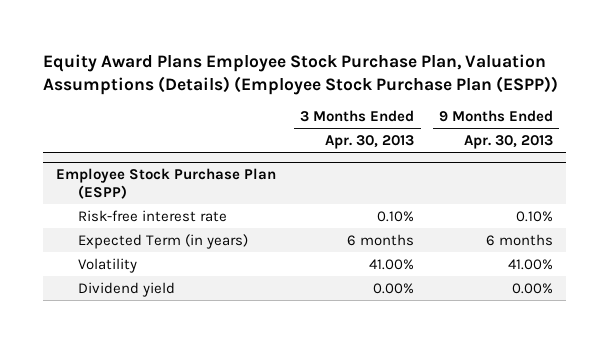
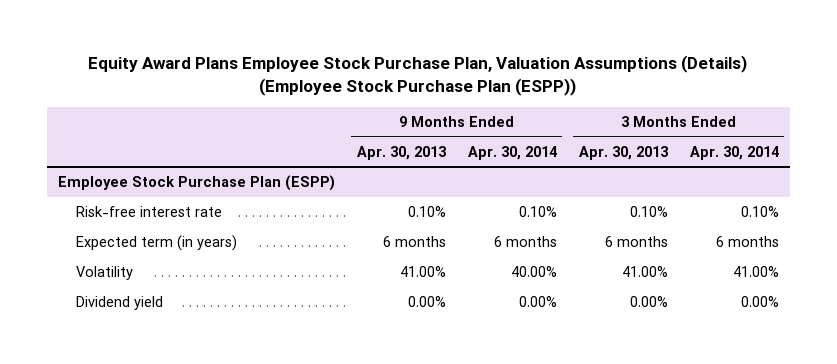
none -> [467,145,557,160] Apr. 30, 2014
none -> [689,145,779,160] Apr. 30, 2014
[78,233,249,249] Expected Term (in years) -> [76,235,238,252] Expected term (in years)

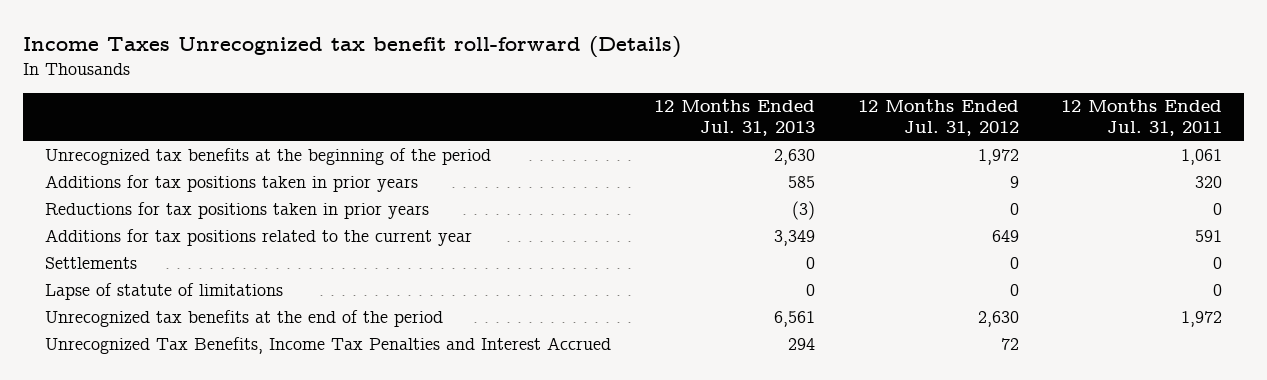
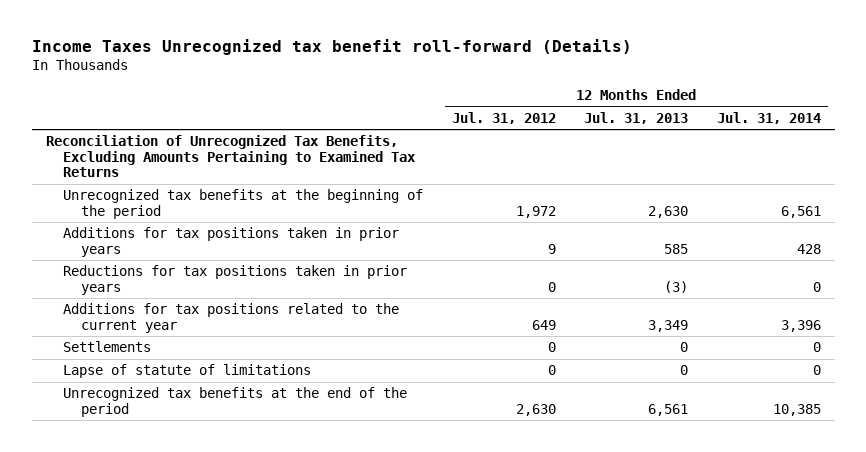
[1061,99,1223,137] 12 Months Ended Jul. 31, 2011 -> none
none -> [716,111,821,124] Jul. 31, 2014
none -> [45,135,417,178] Reconciliation of Unrecognized Tax Benefits, Excluding Amounts Pertaining to Examined Tax Returns
[44,336,611,354] Unrecognized Tax Benefits, Income Tax Penalties and Interest Accrued -> none

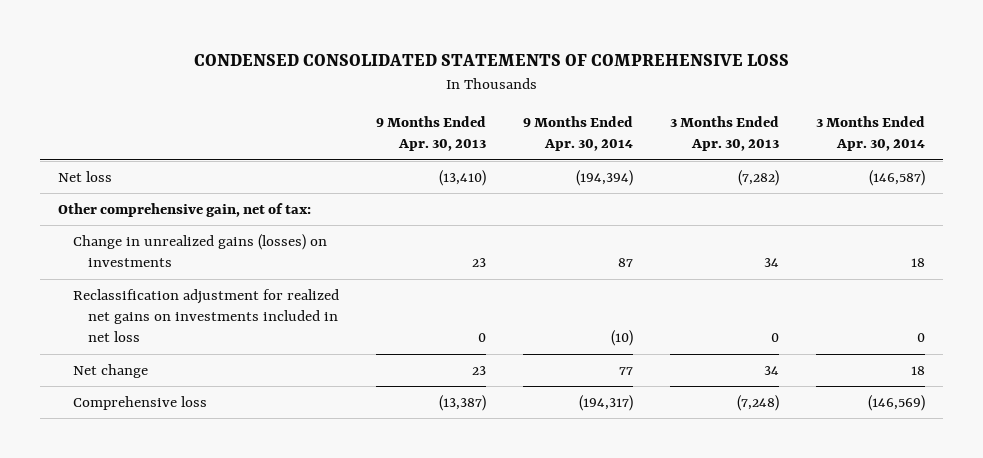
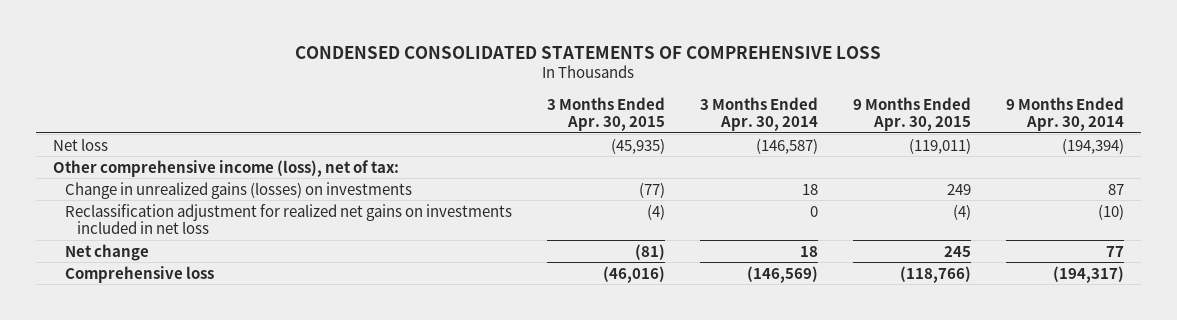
[376,116,487,152] 9 Months Ended Apr. 30, 2013 -> none
[669,116,779,152] 3 Months Ended Apr. 30, 2013 -> none
none -> [546,96,665,132] 3 Months Ended Apr. 30, 2015
none -> [852,96,971,132] 9 Months Ended Apr. 30, 2015
[58,203,312,218] Other comprehensive gain, net of tax: -> [53,159,400,177] Other comprehensive income (loss), net of tax:

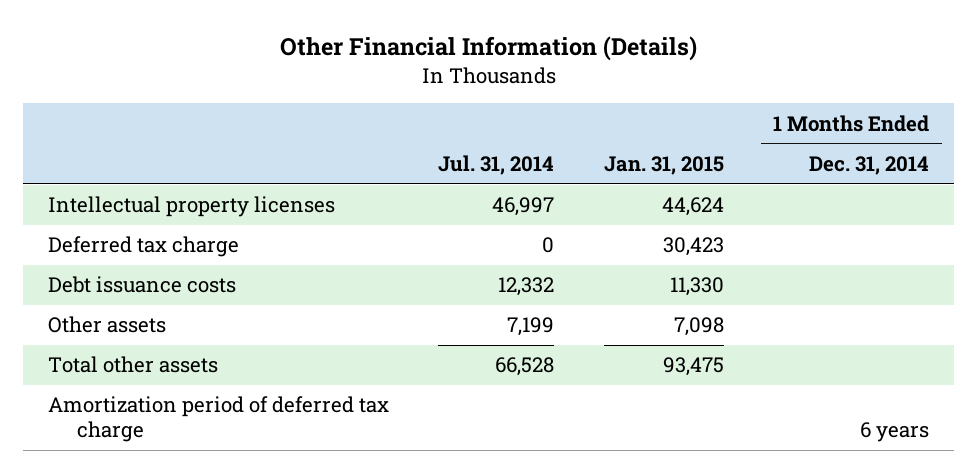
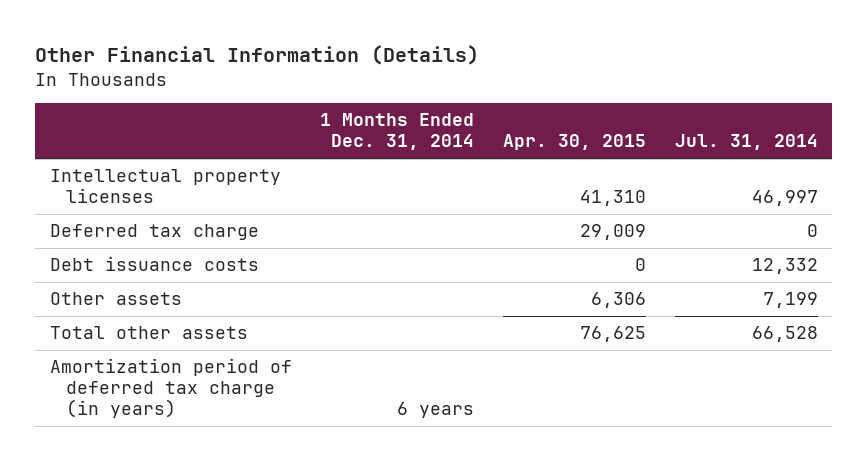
[603,156,724,176] Jan. 31, 2015 -> none
none -> [502,134,646,151] Apr. 30, 2015
[48,396,390,443] Amortization period of deferred tax charge -> [49,358,292,419] Amortization period of deferred tax charge (in years)

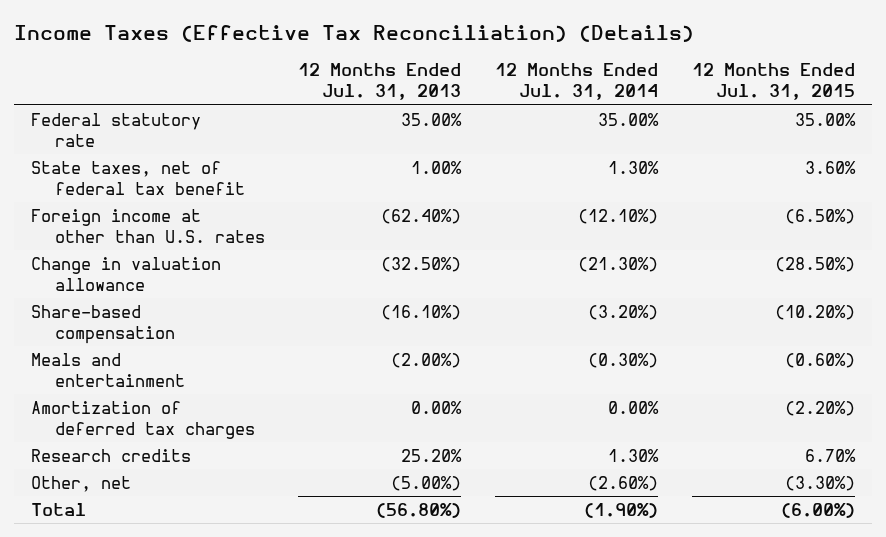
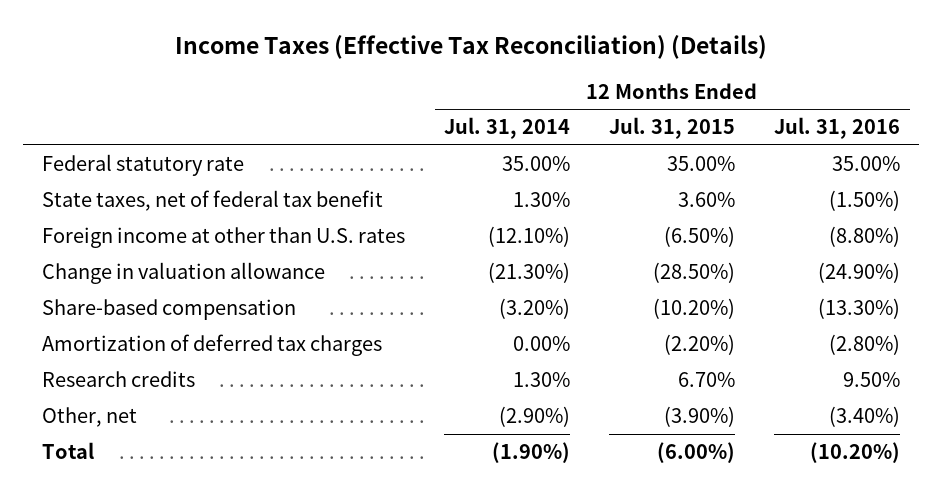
[298,62,462,101] 12 Months Ended Jul. 31, 2013 -> none
none -> [773,117,900,140] Jul. 31, 2016
[30,352,185,388] Meals and entertainment -> none
[588,475,659,491] (2.60%) -> [499,406,571,428] (2.90%)
[784,475,855,491] (3.30%) -> [664,406,736,428] (3.90%)

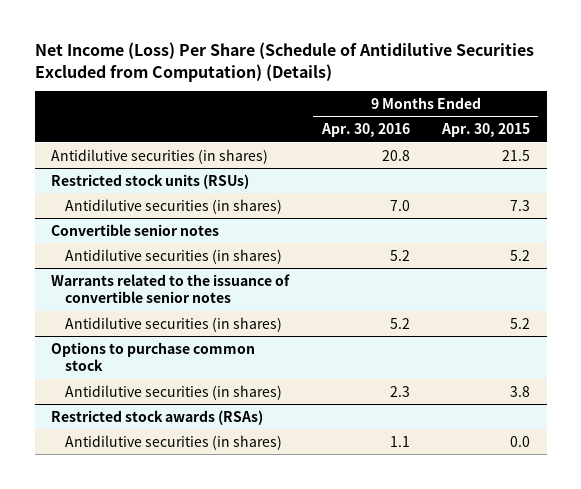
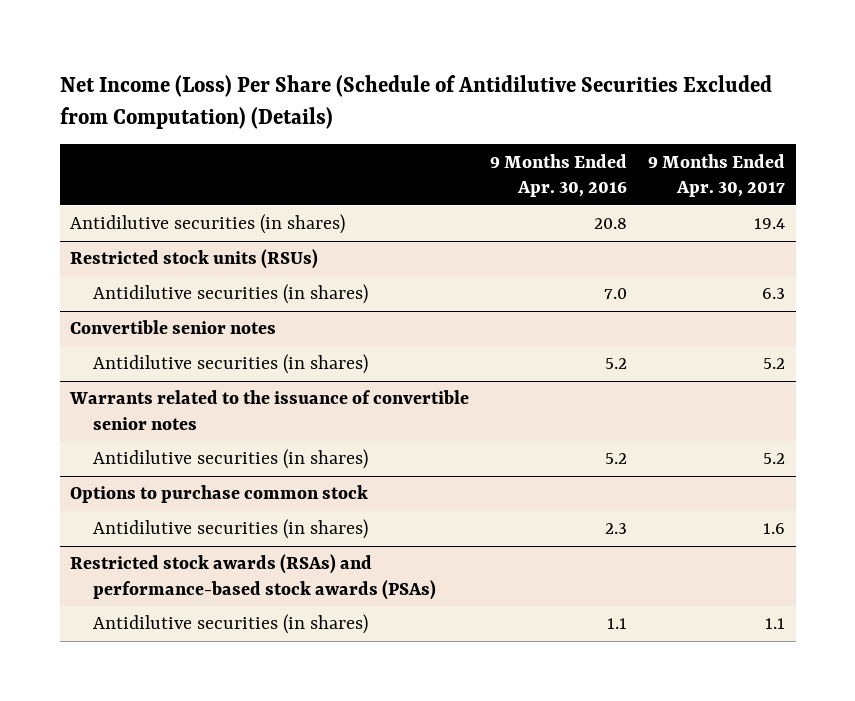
[441,123,531,138] Apr. 30, 2015 -> none
none -> [648,153,786,198] 9 Months Ended Apr. 30, 2017
[51,409,264,425] Restricted stock awards (RSAs) -> [70,554,437,600] Restricted stock awards (RSAs) and performance-based stock awards (PSAs)

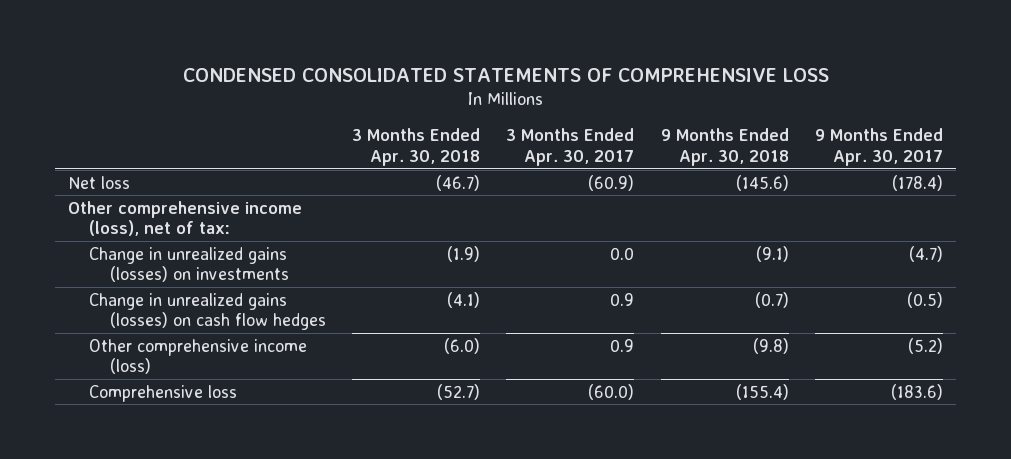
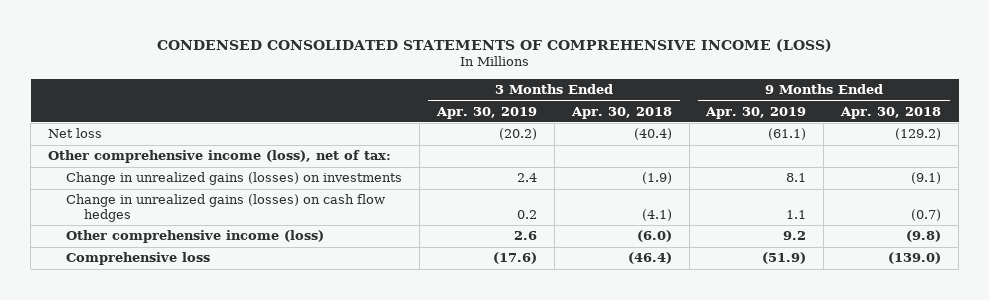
[182,67,829,82] CONDENSED CONSOLIDATED STATEMENTS OF COMPREHENSIVE LOSS -> [156,38,832,52] CONDENSED CONSOLIDATED STATEMENTS OF COMPREHENSIVE INCOME (LOSS)
[506,128,635,166] 3 Months Ended Apr. 30, 2017 -> none
[815,128,944,166] 9 Months Ended Apr. 30, 2017 -> none
none -> [435,106,537,119] Apr. 30, 2019
none -> [705,106,807,119] Apr. 30, 2019
[436,174,481,191] (46.7) -> [633,128,672,141] (40.4)
[735,174,789,191] (145.6) -> [895,128,942,141] (129.2)
[437,383,481,400] (52.7) -> [627,252,672,265] (46.4)
[735,383,789,400] (155.4) -> [888,252,942,265] (139.0)

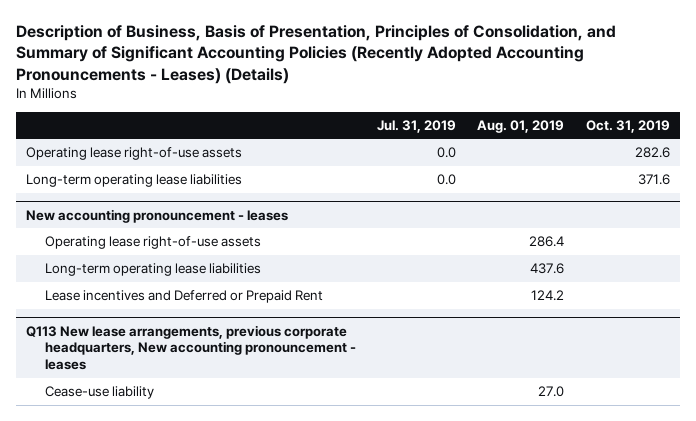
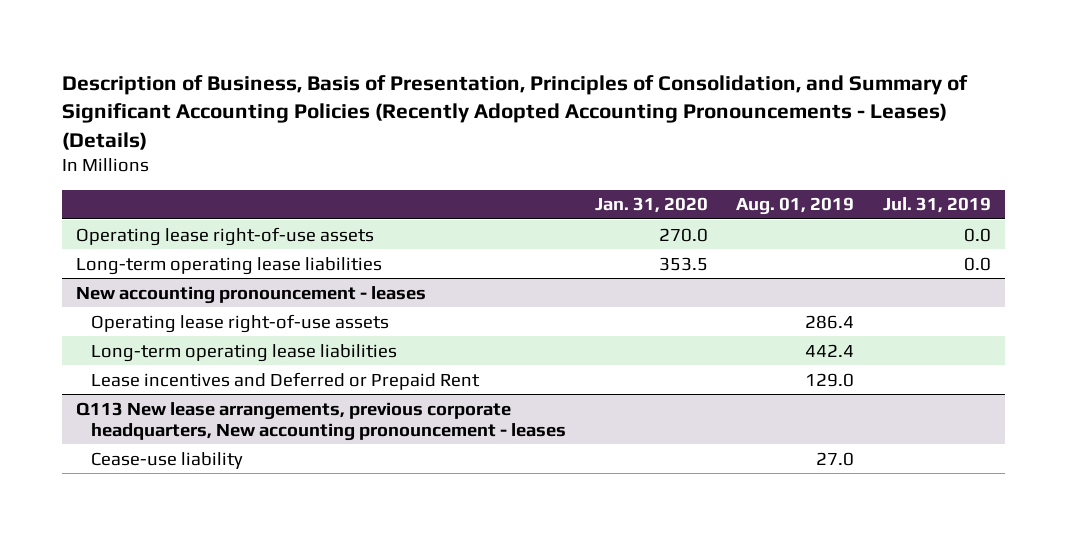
[585,120,670,134] Oct. 31, 2019 -> none
none -> [594,197,708,214] Jan. 31, 2020
[530,263,565,275] 437.6 -> [805,343,855,357] 442.4
[531,290,565,302] 124.2 -> [805,372,855,387] 129.0

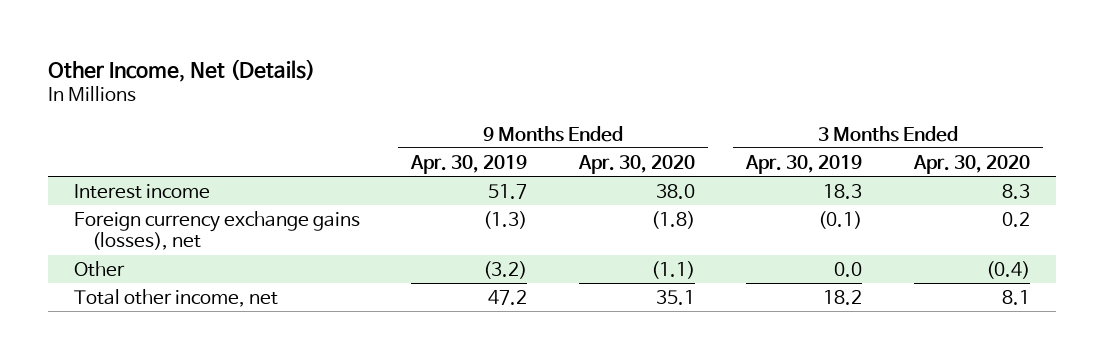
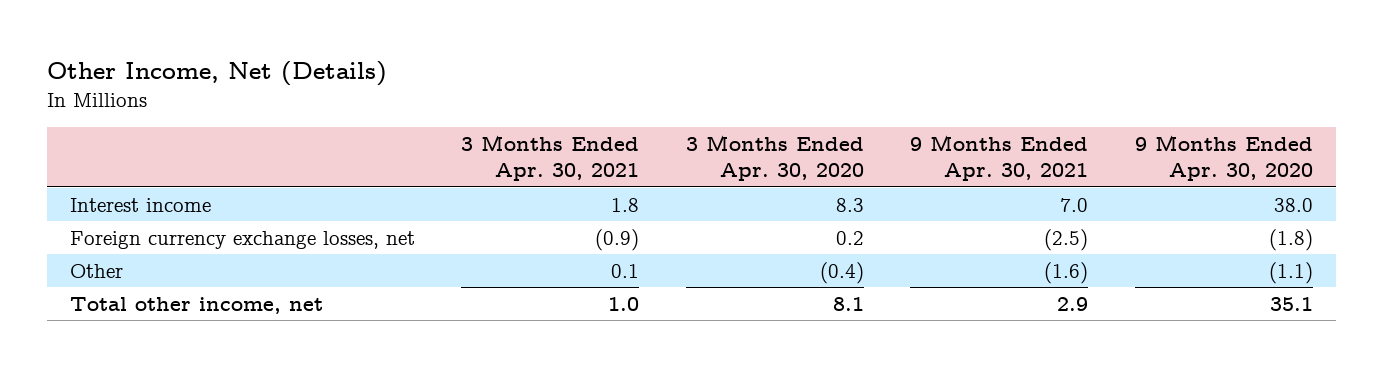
[410,154,528,174] Apr. 30, 2019 -> none
[745,154,863,174] Apr. 30, 2019 -> none
none -> [461,135,640,182] 3 Months Ended Apr. 30, 2021
none -> [910,135,1089,182] 9 Months Ended Apr. 30, 2021
[73,210,360,251] Foreign currency exchange gains (losses), net -> [69,230,415,249] Foreign currency exchange losses, net

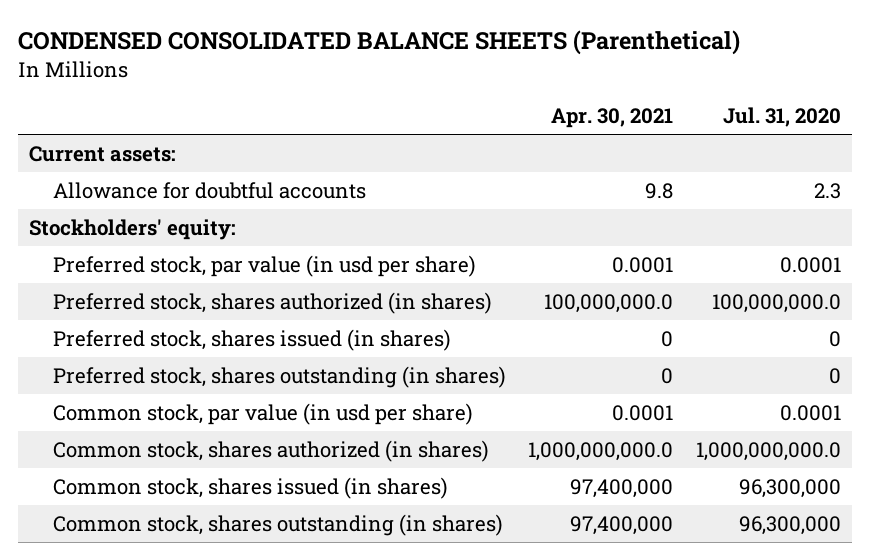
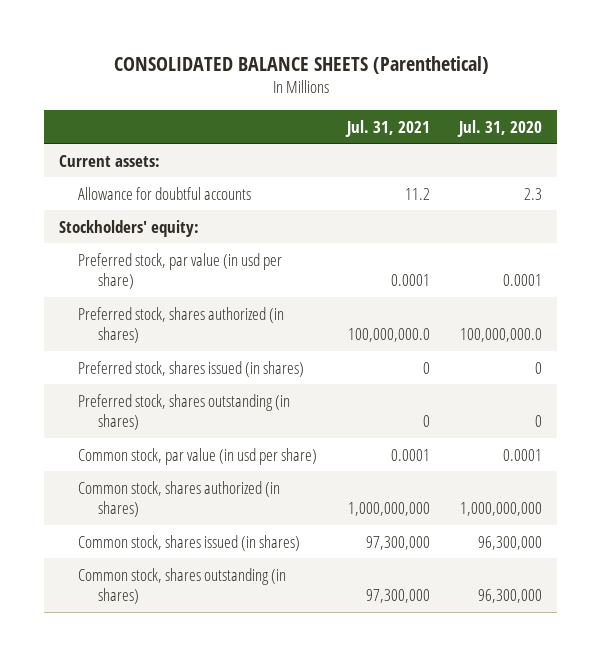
[17,30,740,56] CONDENSED CONSOLIDATED BALANCE SHEETS (Parenthetical) -> [113,55,489,74] CONSOLIDATED BALANCE SHEETS (Parenthetical)
[551,108,674,129] Apr. 30, 2021 -> none
none -> [344,119,430,137] Jul. 31, 2021
[696,441,842,461] 1,000,000,000.0 -> [460,502,543,517] 1,000,000,000

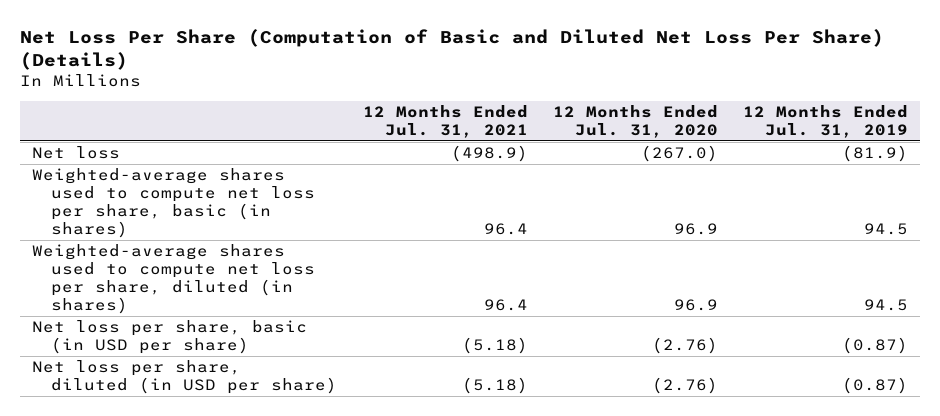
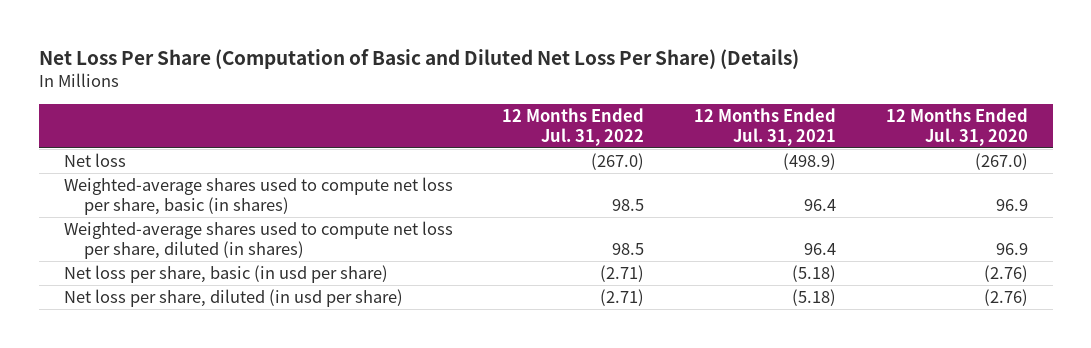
[742,104,908,138] 12 Months Ended Jul. 31, 2019 -> none
none -> [502,107,645,146] 12 Months Ended Jul. 31, 2022
[32,320,308,355] Net loss per share, basic (in USD per share) -> [63,265,388,284] Net loss per share, basic (in usd per share)
[32,360,338,395] Net loss per share, diluted (in USD per share) -> [63,289,403,308] Net loss per share, diluted (in usd per share)

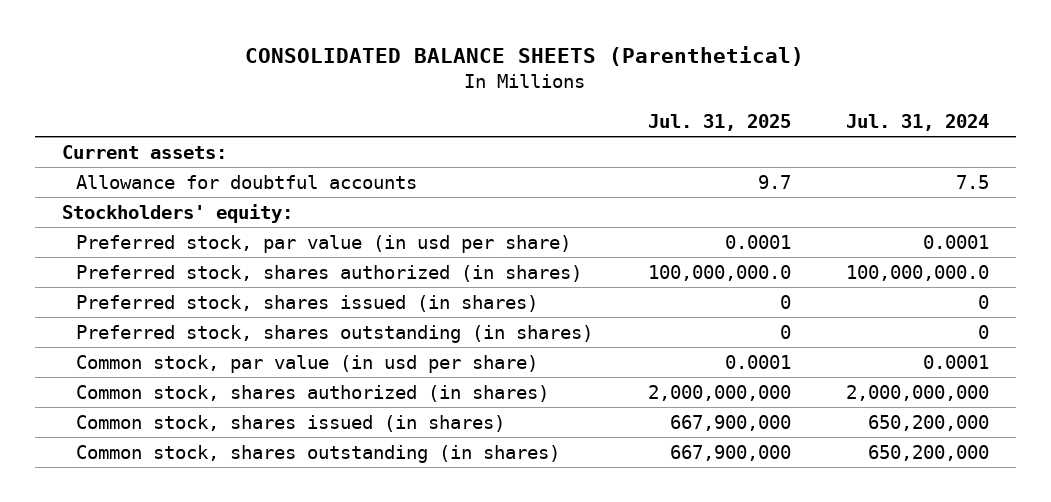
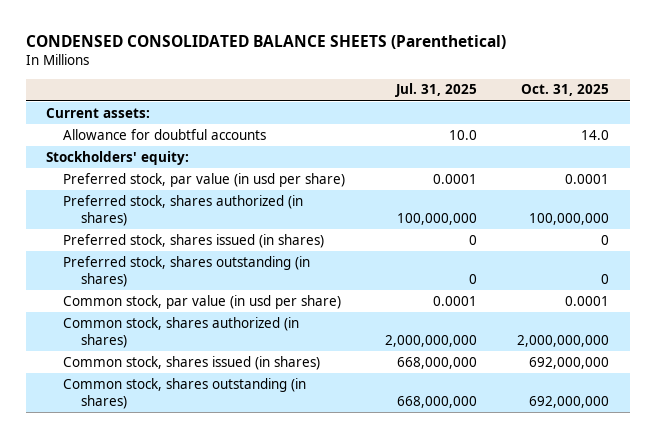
[245,46,805,67] CONSOLIDATED BALANCE SHEETS (Parenthetical) -> [26,34,507,49] CONDENSED CONSOLIDATED BALANCE SHEETS (Parenthetical)
[845,114,989,132] Jul. 31, 2024 -> none
none -> [521,84,610,97] Oct. 31, 2025
[757,174,791,189] 9.7 -> [449,129,478,140] 10.0
[647,264,791,281] 100,000,000.0 -> [397,212,478,225] 100,000,000
[669,414,791,431] 667,900,000 -> [397,356,478,369] 668,000,000
[669,444,791,461] 667,900,000 -> [397,395,478,408] 668,000,000

